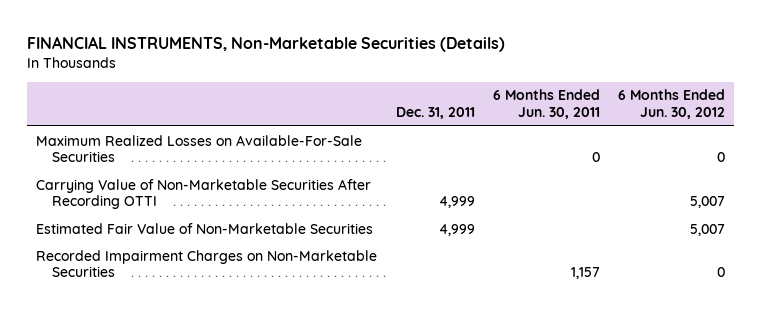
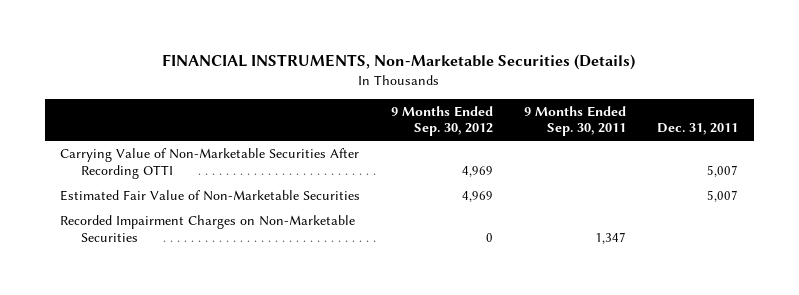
[492,89,600,120] 6 Months Ended Jun. 30, 2011 -> none
[618,89,726,120] 6 Months Ended Jun. 30, 2012 -> none
none -> [391,105,494,137] 9 Months Ended Sep. 30, 2012
none -> [524,105,627,137] 9 Months Ended Sep. 30, 2011
[36,134,363,163] Maximum Realized Losses on Available-For-Sale Securities -> none
[438,196,475,209] 4,999 -> [707,164,739,177] 5,007
[438,223,475,236] 4,999 -> [707,189,739,202] 5,007

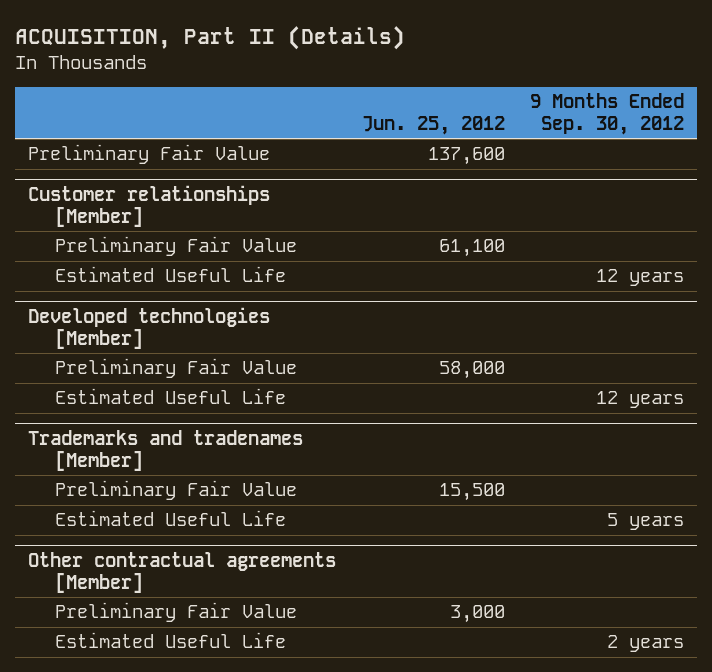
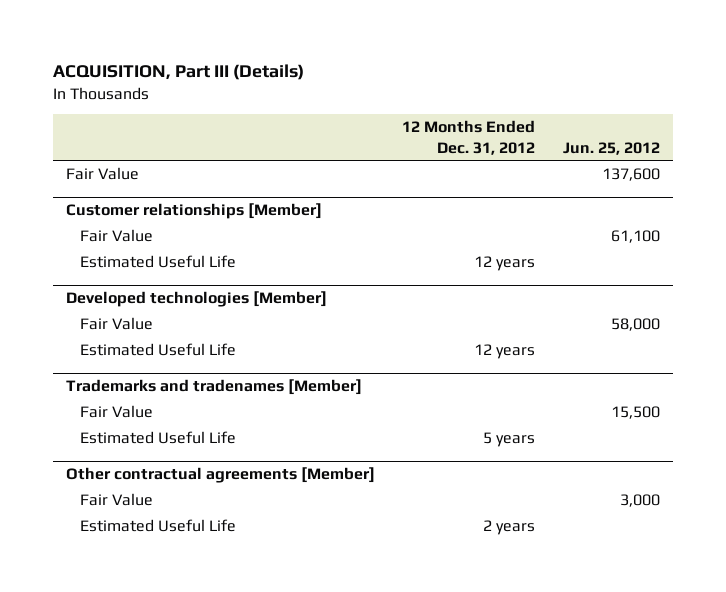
[15,25,406,50] ACQUISITION, Part II (Details) -> [52,64,304,81] ACQUISITION, Part III (Details)
[529,93,684,135] 9 Months Ended Sep. 30, 2012 -> none
none -> [402,120,536,155] 12 Months Ended Dec. 31, 2012
[28,144,271,165] Preliminary Fair Value -> [66,166,140,180] Fair Value
[55,236,298,257] Preliminary Fair Value -> [80,228,154,242] Fair Value
[55,358,298,379] Preliminary Fair Value -> [80,316,154,330] Fair Value
[55,480,298,501] Preliminary Fair Value -> [80,404,154,418] Fair Value
[55,602,298,623] Preliminary Fair Value -> [80,492,154,506] Fair Value

